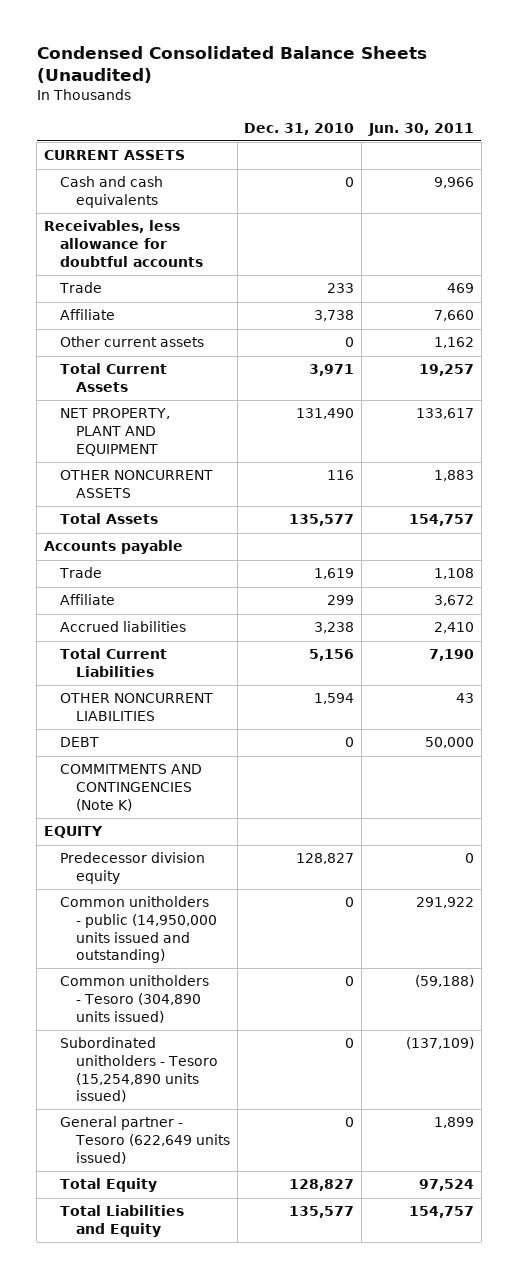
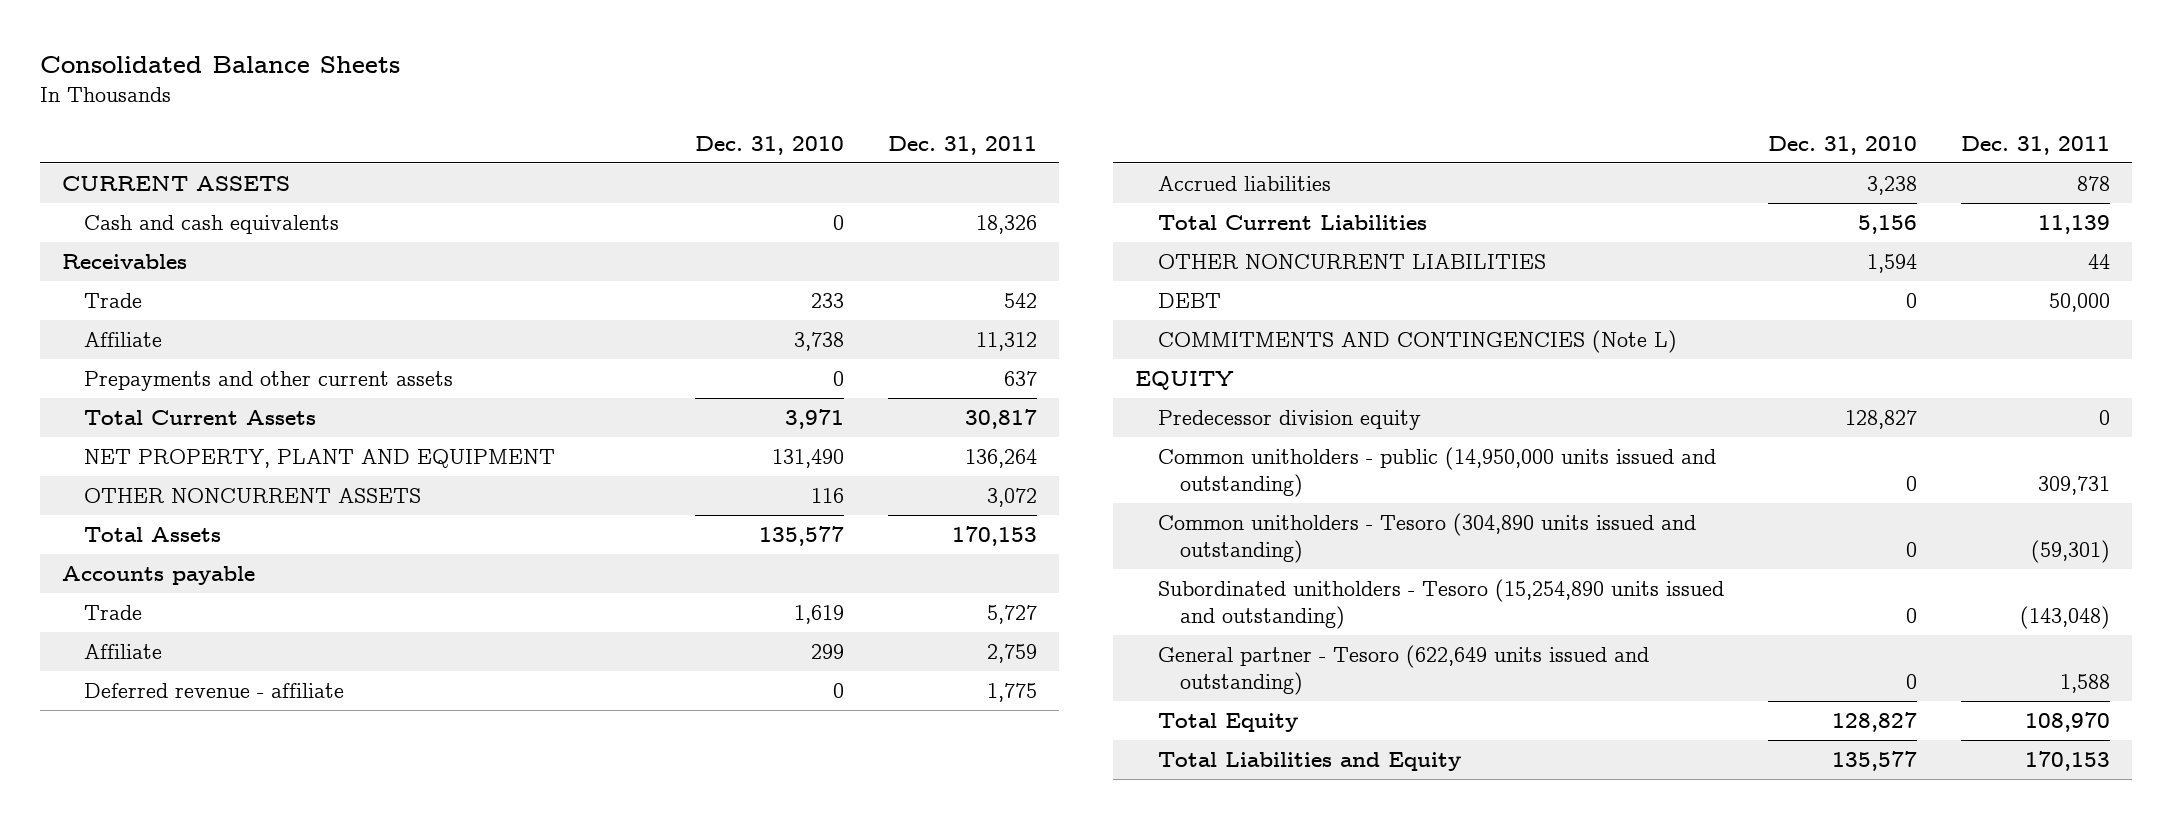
[36,45,427,83] Condensed Consolidated Balance Sheets (Unaudited) -> [39,56,400,74] Consolidated Balance Sheets
[367,122,474,136] Jun. 30, 2011 -> none
none -> [887,135,1037,155] Dec. 31, 2011
[44,220,204,267] Receivables, less allowance for doubtful accounts -> [61,254,187,270] Receivables
[60,336,205,348] Other current assets -> [84,371,454,392] Prepayments and other current assets
none -> [84,683,345,699] Deferred revenue - affiliate
[60,764,203,811] COMMITMENTS AND CONTINGENCIES (Note K) -> [1157,330,1677,354] COMMITMENTS AND CONTINGENCIES (Note L)
[60,975,210,1023] Common unitholders - Tesoro (304,890 units issued) -> [1157,513,1696,563] Common unitholders - Tesoro (304,890 units issued and outstanding)
[60,1037,218,1103] Subordinated unitholders - Tesoro (15,254,890 units issued) -> [1157,579,1724,629] Subordinated unitholders - Tesoro (15,254,890 units issued and outstanding)
[60,1116,230,1164] General partner - Tesoro (622,649 units issued) -> [1157,645,1649,695] General partner - Tesoro (622,649 units issued and outstanding)

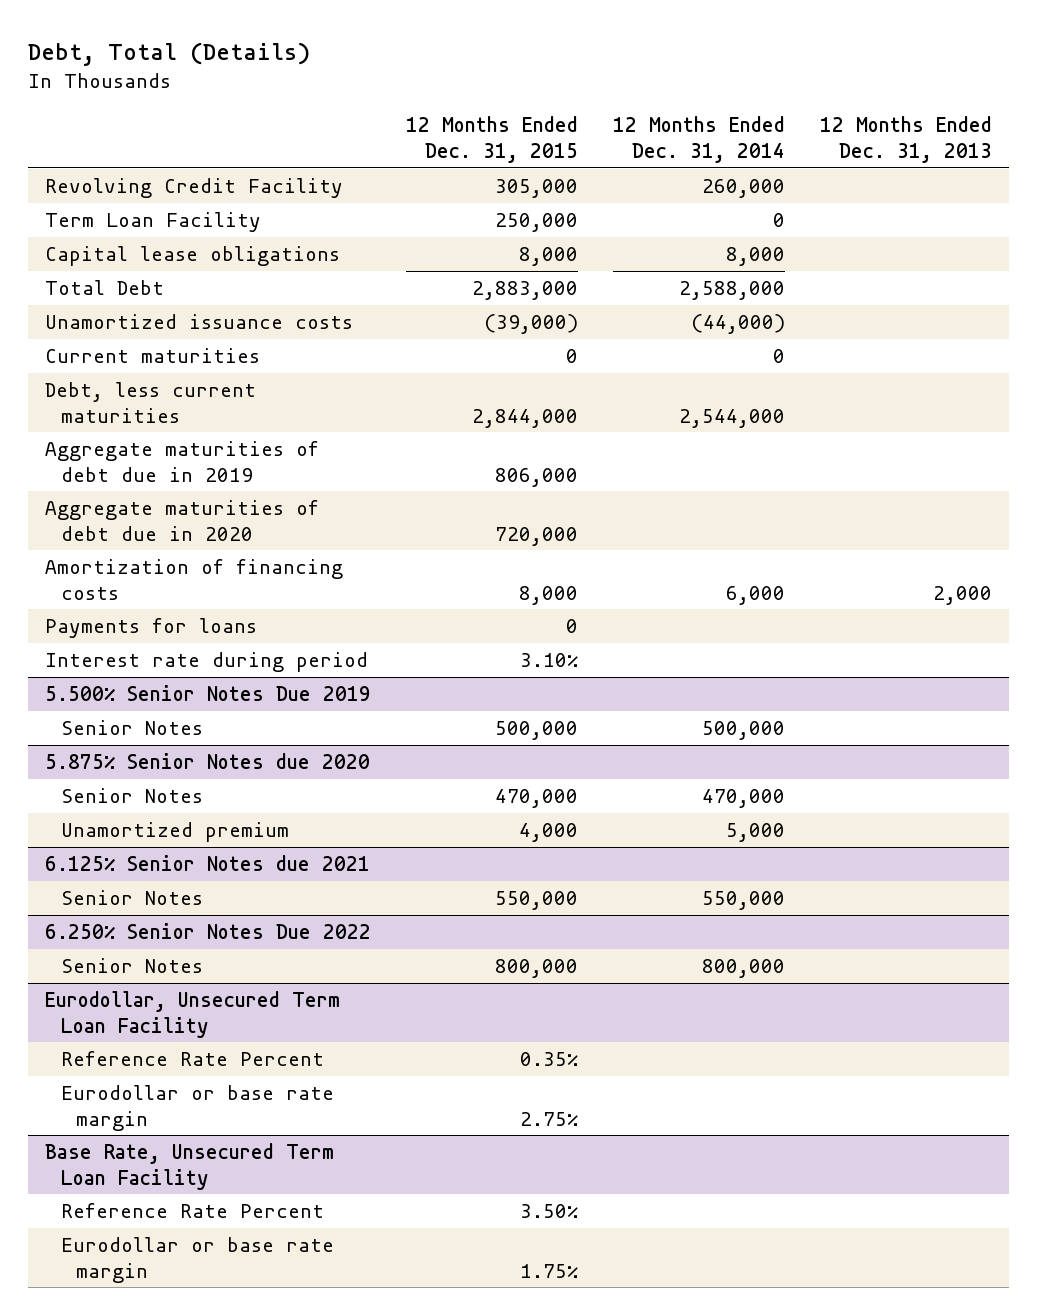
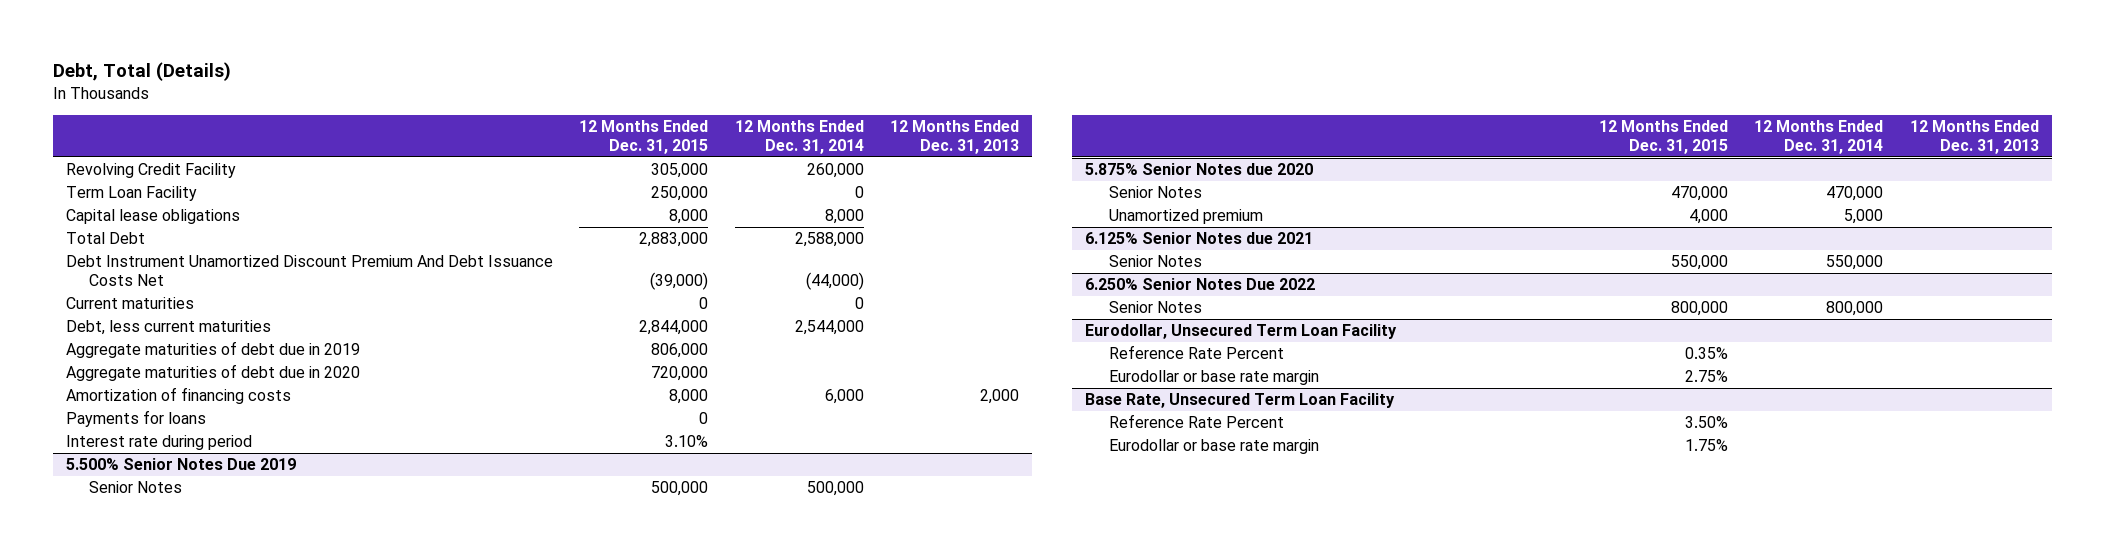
[45,313,354,329] Unamortized issuance costs -> [65,255,553,286] Debt Instrument Unamortized Discount Premium And Debt Issuance Costs Net

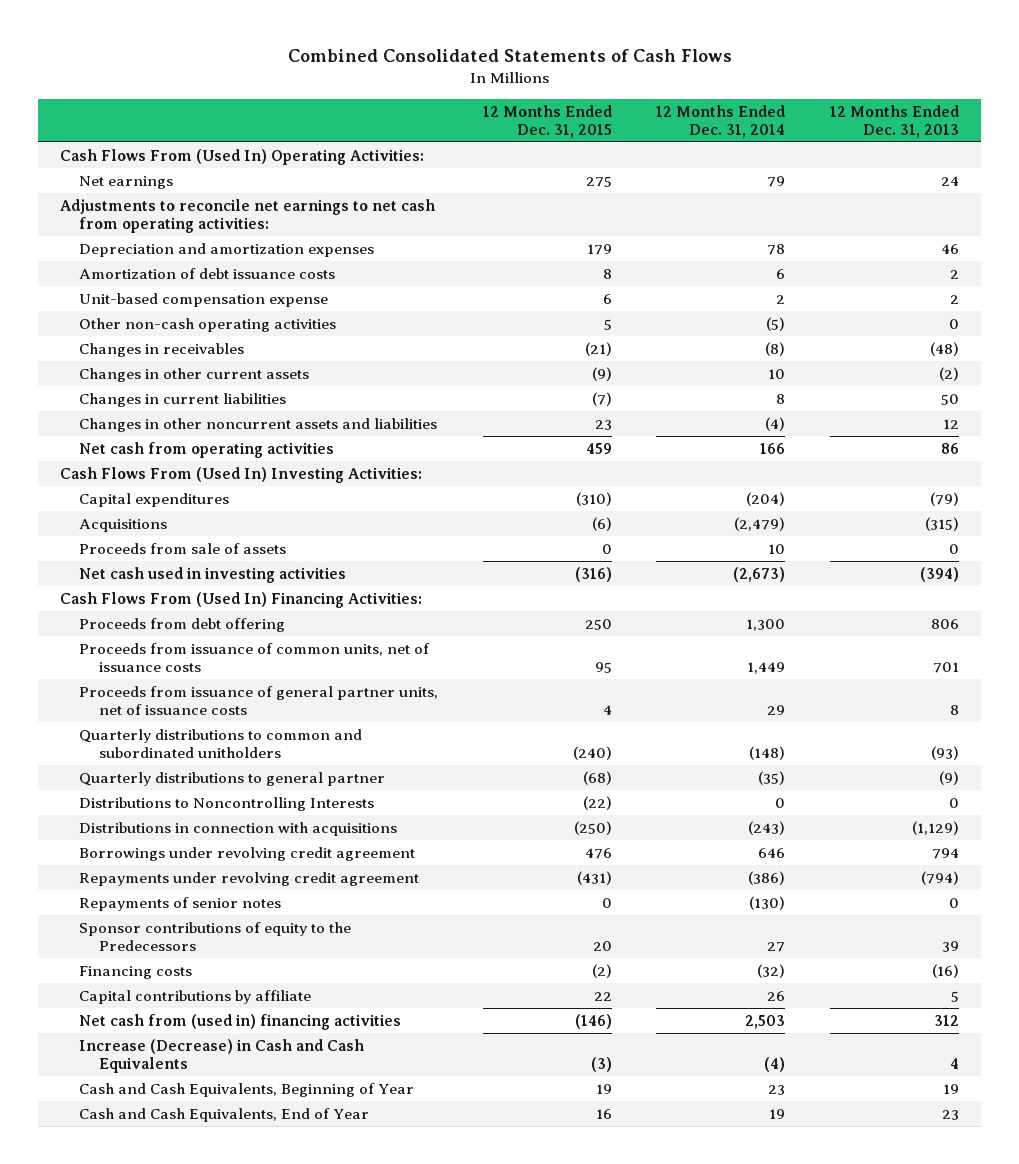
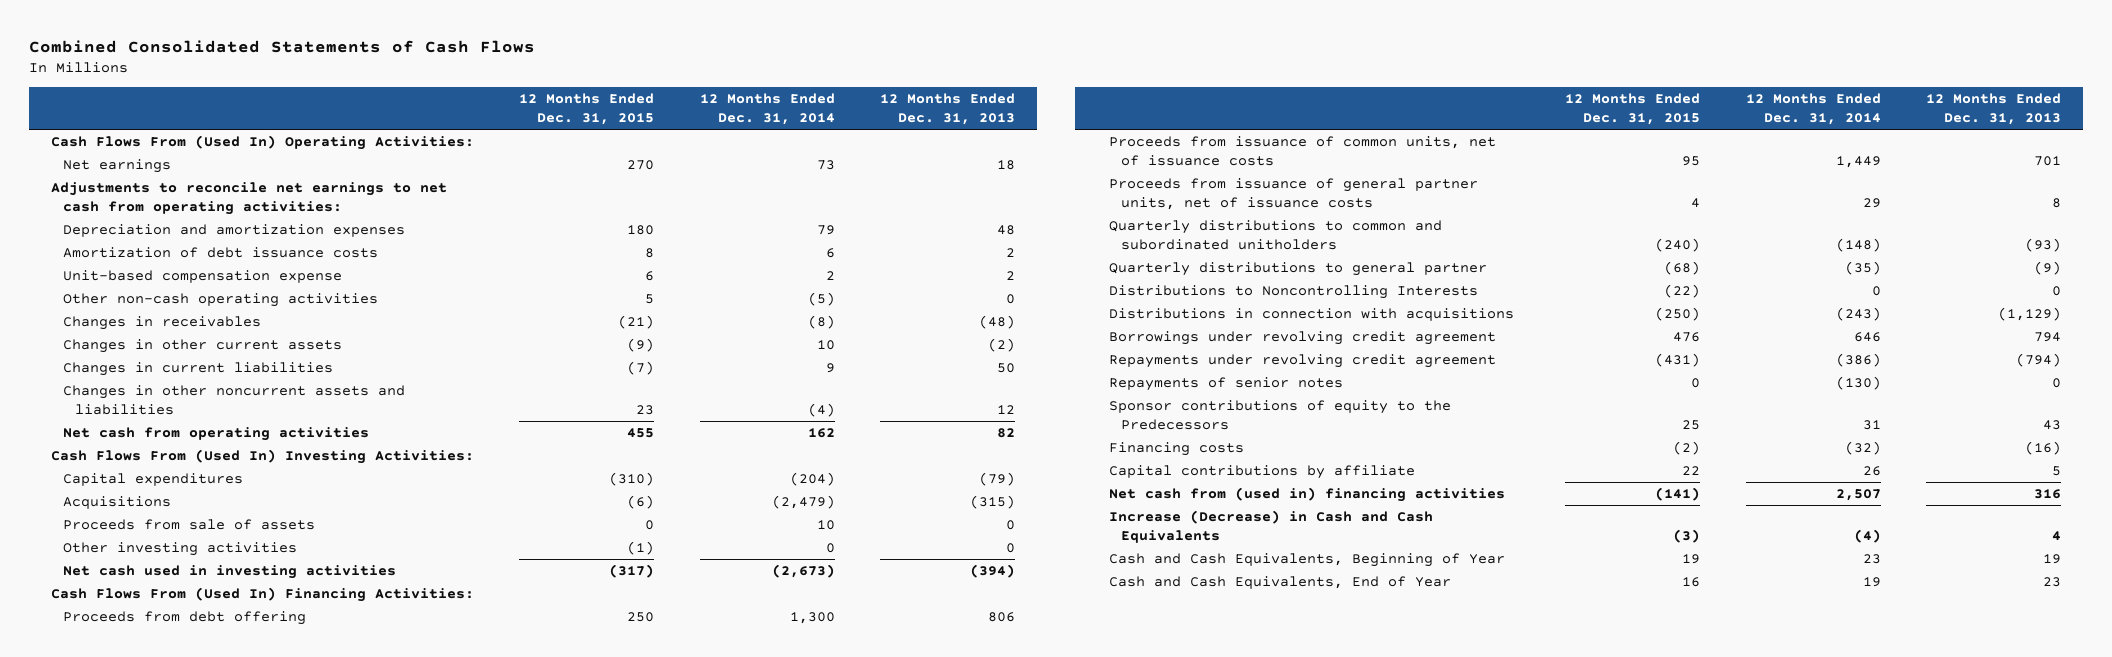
[585,175,612,187] 275 -> [627,159,655,170] 270
[767,175,786,187] 79 -> [816,159,835,170] 73
[941,175,960,186] 24 -> [996,159,1015,170] 18
[586,243,612,255] 179 -> [627,224,655,235] 180
[767,243,786,255] 78 -> [816,224,835,235] 79
[941,243,960,254] 46 -> [996,224,1015,235] 48
[776,393,786,404] 8 -> [825,362,835,373] 9
[585,442,612,454] 459 -> [627,427,655,438] 455
[760,442,786,454] 166 -> [807,427,835,438] 162
[941,442,960,454] 86 -> [996,427,1015,438] 82
none -> [63,541,298,556] Other investing activities
[574,566,612,582] (316) -> [609,563,655,578] (317)
[592,941,612,952] 20 -> [1682,419,1701,430] 25
[767,942,786,953] 27 -> [1862,419,1881,430] 31
[942,941,960,953] 39 -> [2042,419,2061,430] 43
[574,1013,612,1029] (146) -> [1655,486,1701,501] (141)
[745,1014,786,1029] 2,503 -> [1835,488,1881,501] 2,507
[934,1014,960,1026] 312 -> [2033,488,2061,499] 316

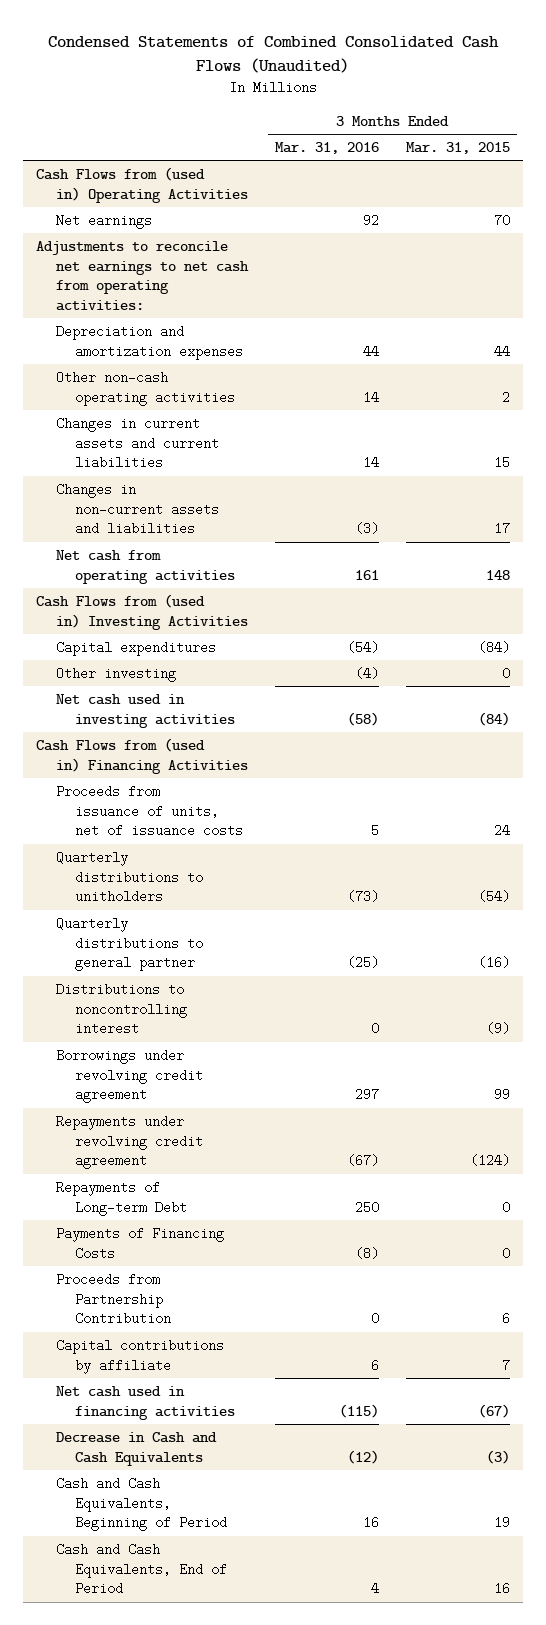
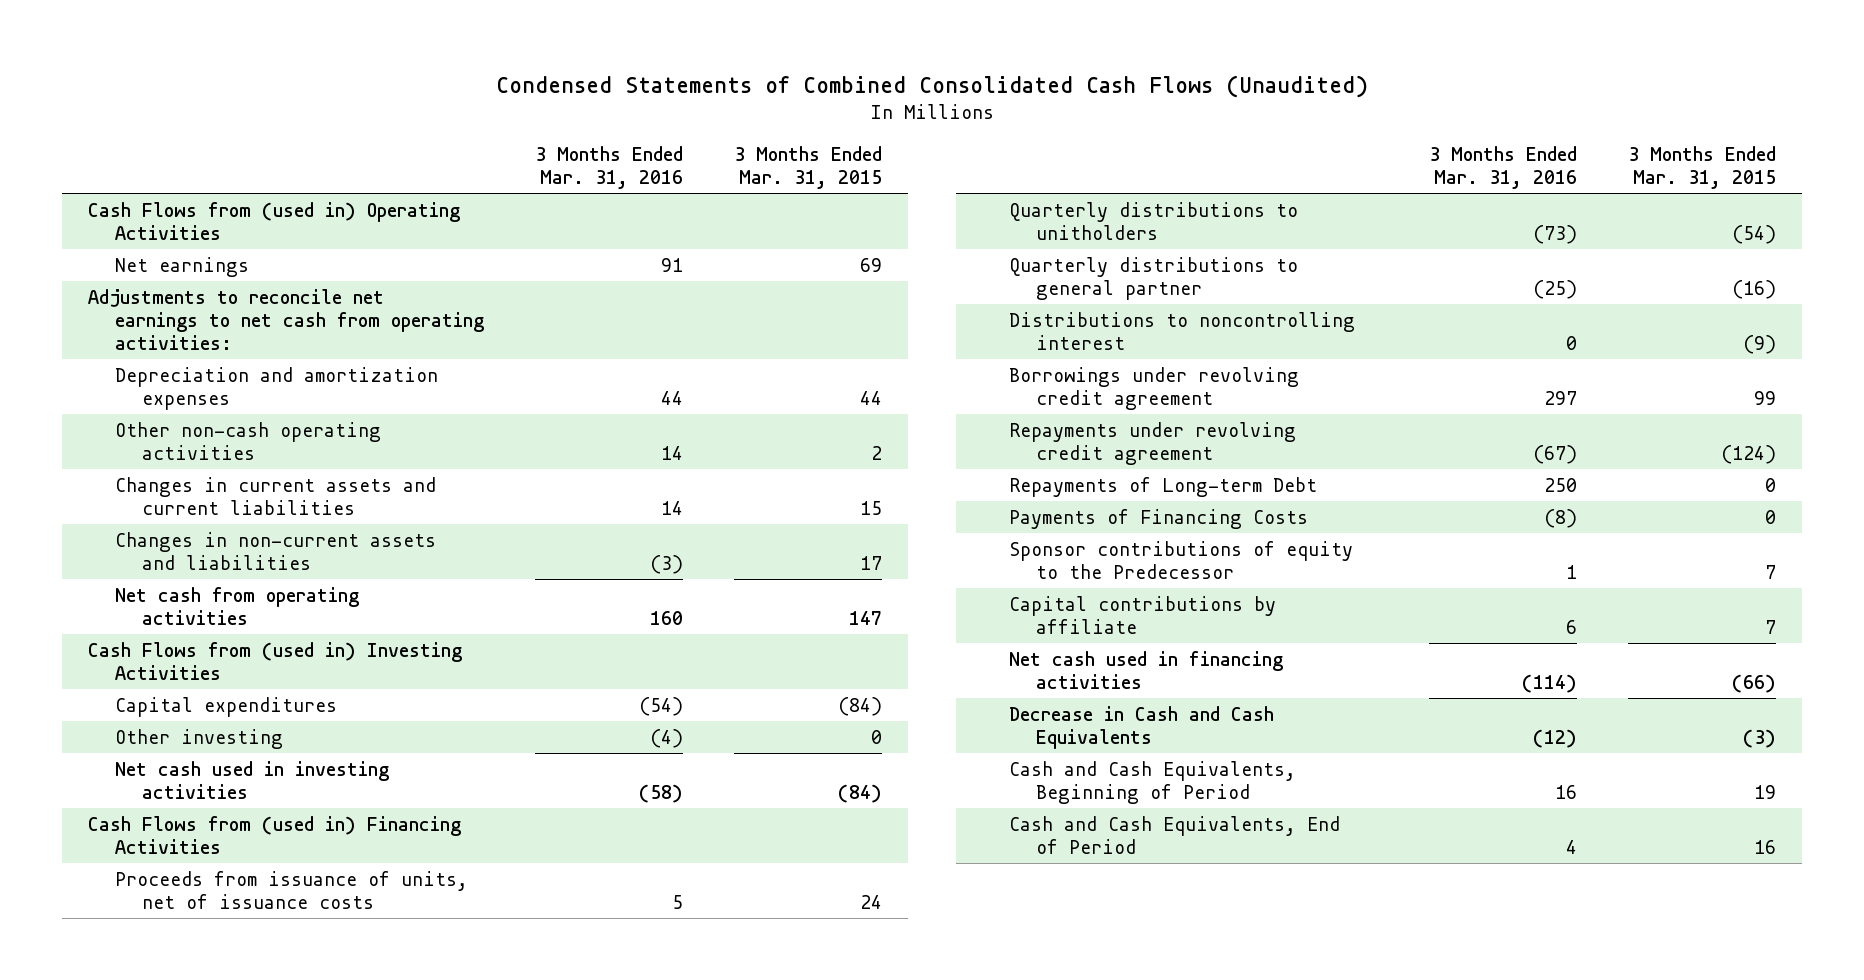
[362,213,379,227] 92 -> [661,257,684,272] 91
[493,213,510,227] 70 -> [860,257,883,272] 69
[354,569,379,580] 161 -> [650,610,684,625] 160
[485,569,510,580] 148 -> [849,610,883,625] 147
[55,1272,172,1326] Proceeds from Partnership Contribution -> none
none -> [1008,540,1353,579] Sponsor contributions of equity to the Predecessor
[338,1403,379,1418] (115) -> [1521,673,1577,693] (114)
[477,1403,510,1418] (67) -> [1732,673,1777,693] (66)

